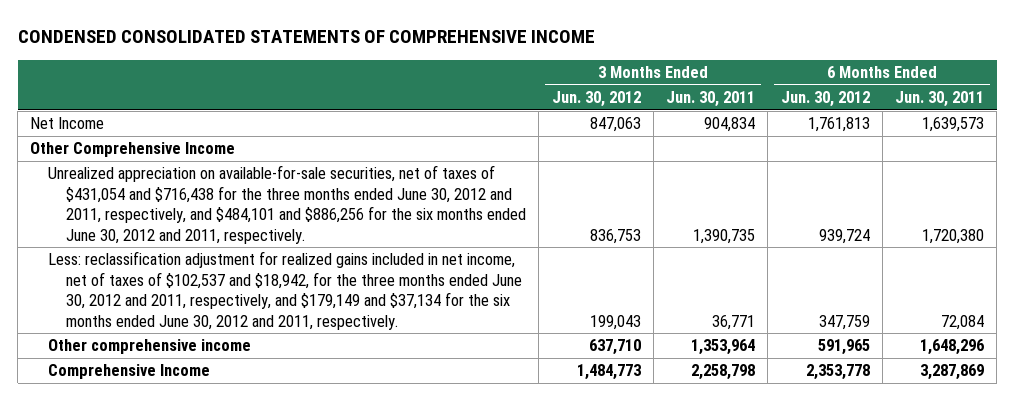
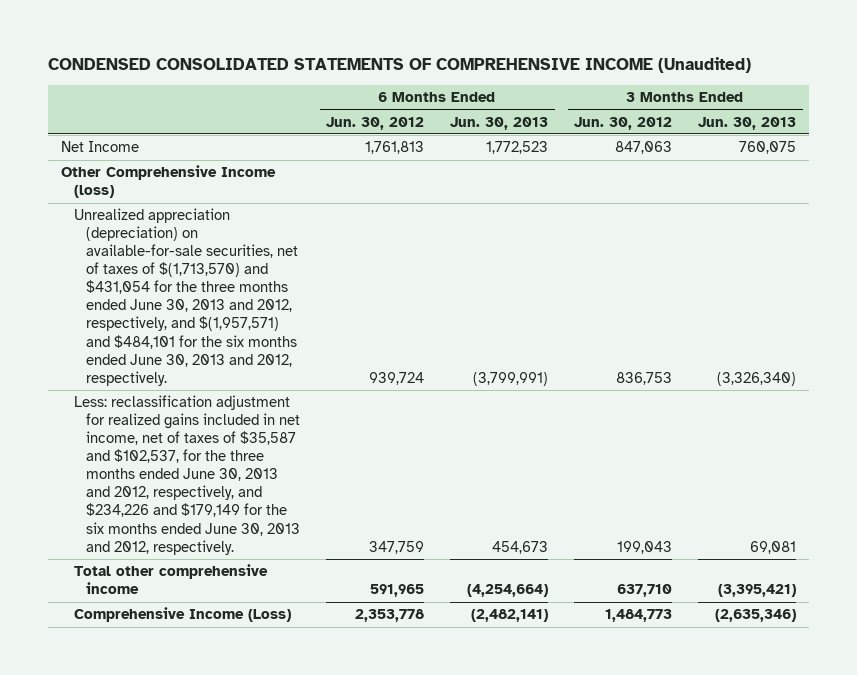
[17,30,595,44] CONDENSED CONSOLIDATED STATEMENTS OF COMPREHENSIVE INCOME -> [48,57,752,74] CONDENSED CONSOLIDATED STATEMENTS OF COMPREHENSIVE INCOME (Unaudited)
[666,91,756,108] Jun. 30, 2011 -> none
[895,91,985,108] Jun. 30, 2011 -> none
none -> [450,116,549,130] Jun. 30, 2013
none -> [698,116,797,130] Jun. 30, 2013
[30,142,236,158] Other Comprehensive Income -> [61,165,277,199] Other Comprehensive Income (loss)
[48,165,527,244] Unrealized appreciation on available-for-sale securities, net of taxes of $431,054 and $716,438 for the three months ended June 30, 2012 and 2011, respectively, and $484,101 and $886,256 for the six months ended June 30, 2012 and 2011, respectively. -> [73,208,299,386] Unrealized appreciation (depreciation) on available-for-sale securities, net of taxes of $(1,713,570) and $431,054 for the three months ended June 30, 2013 and 2012, respectively, and $(1,957,571) and $484,101 for the six months ended June 30, 2013 and 2012, respectively.
[48,251,523,330] Less: reclassification adjustment for realized gains included in net income, net of taxes of $102,537 and $18,942, for the three months ended June 30, 2012 and 2011, respectively, and $179,149 and $37,134 for the six months ended June 30, 2012 and 2011, respectively. -> [73,395,301,555] Less: reclassification adjustment for realized gains included in net income, net of taxes of $35,587 and $102,537, for the three months ended June 30, 2013 and 2012, respectively, and $234,226 and $179,149 for the six months ended June 30, 2013 and 2012, respectively.
[48,339,252,355] Other comprehensive income -> [73,564,268,595] Total other comprehensive income
[48,364,211,380] Comprehensive Income -> [73,607,291,623] Comprehensive Income (Loss)

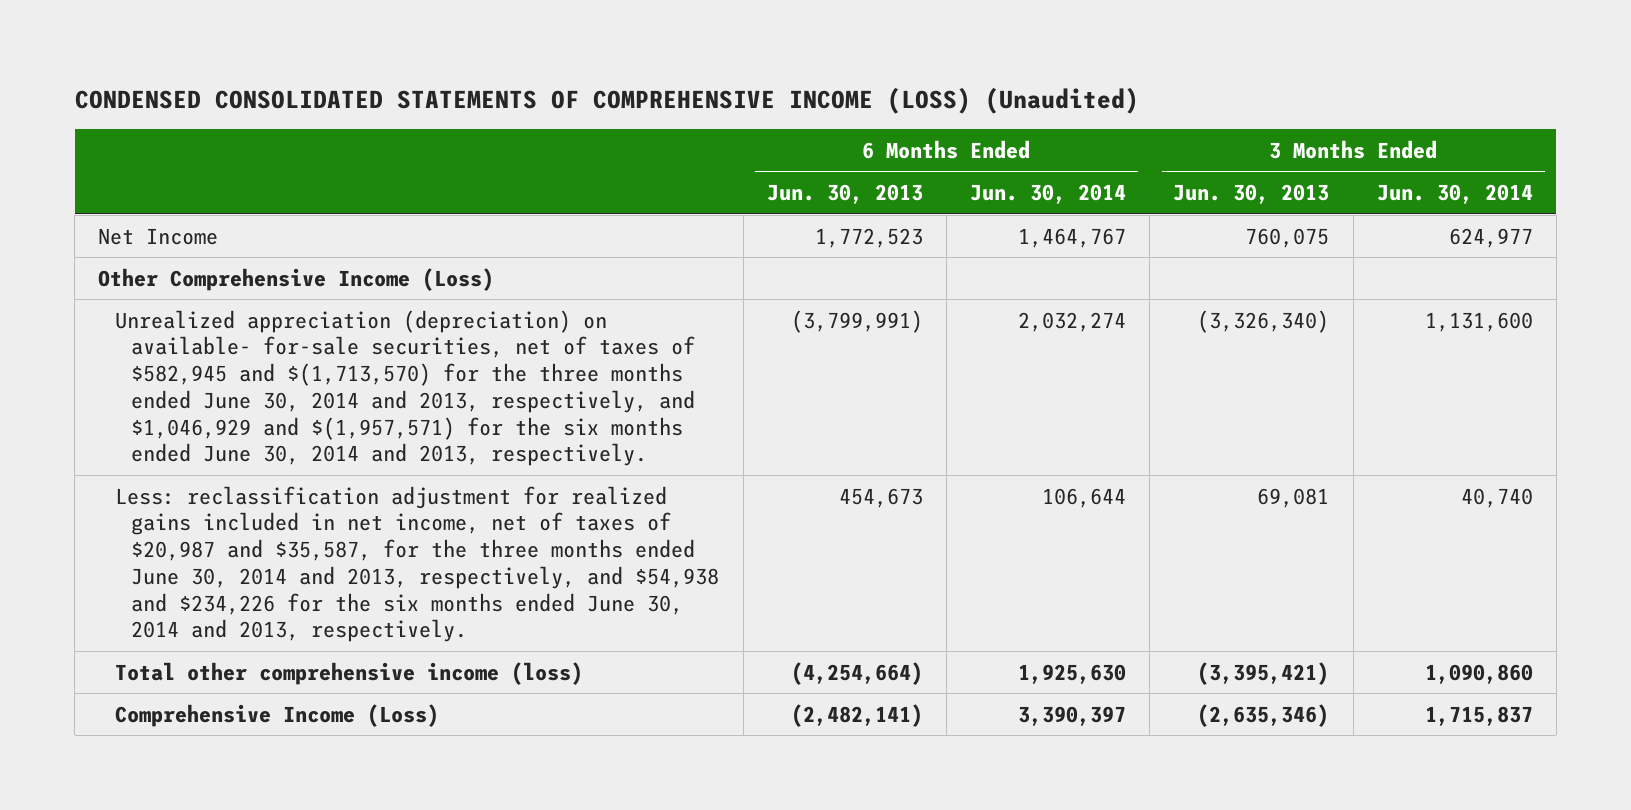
[48,57,752,74] CONDENSED CONSOLIDATED STATEMENTS OF COMPREHENSIVE INCOME (Unaudited) -> [74,86,1139,114] CONDENSED CONSOLIDATED STATEMENTS OF COMPREHENSIVE INCOME (LOSS) (Unaudited)
[326,116,425,130] Jun. 30, 2012 -> none
[574,116,673,130] Jun. 30, 2012 -> none
none -> [970,183,1127,204] Jun. 30, 2014
none -> [1376,183,1533,204] Jun. 30, 2014
[61,165,277,199] Other Comprehensive Income (loss) -> [98,267,495,291] Other Comprehensive Income (Loss)
[73,208,299,386] Unrealized appreciation (depreciation) on available-for-sale securities, net of taxes of $(1,713,570) and $431,054 for the three months ended June 30, 2013 and 2012, respectively, and $(1,957,571) and $484,101 for the six months ended June 30, 2013 and 2012, respectively. -> [114,309,696,467] Unrealized appreciation (depreciation) on available- for-sale securities, net of taxes of $582,945 and $(1,713,570) for the three months ended June 30, 2014 and 2013, respectively, and $1,046,929 and $(1,957,571) for the six months ended June 30, 2014 and 2013, respectively.
[73,395,301,555] Less: reclassification adjustment for realized gains included in net income, net of taxes of $35,587 and $102,537, for the three months ended June 30, 2013 and 2012, respectively, and $234,226 and $179,149 for the six months ended June 30, 2013 and 2012, respectively. -> [114,485,720,643] Less: reclassification adjustment for realized gains included in net income, net of taxes of $20,987 and $35,587, for the three months ended June 30, 2014 and 2013, respectively, and $54,938 and $234,226 for the six months ended June 30, 2014 and 2013, respectively.
[73,564,268,595] Total other comprehensive income -> [114,661,583,685] Total other comprehensive income (loss)

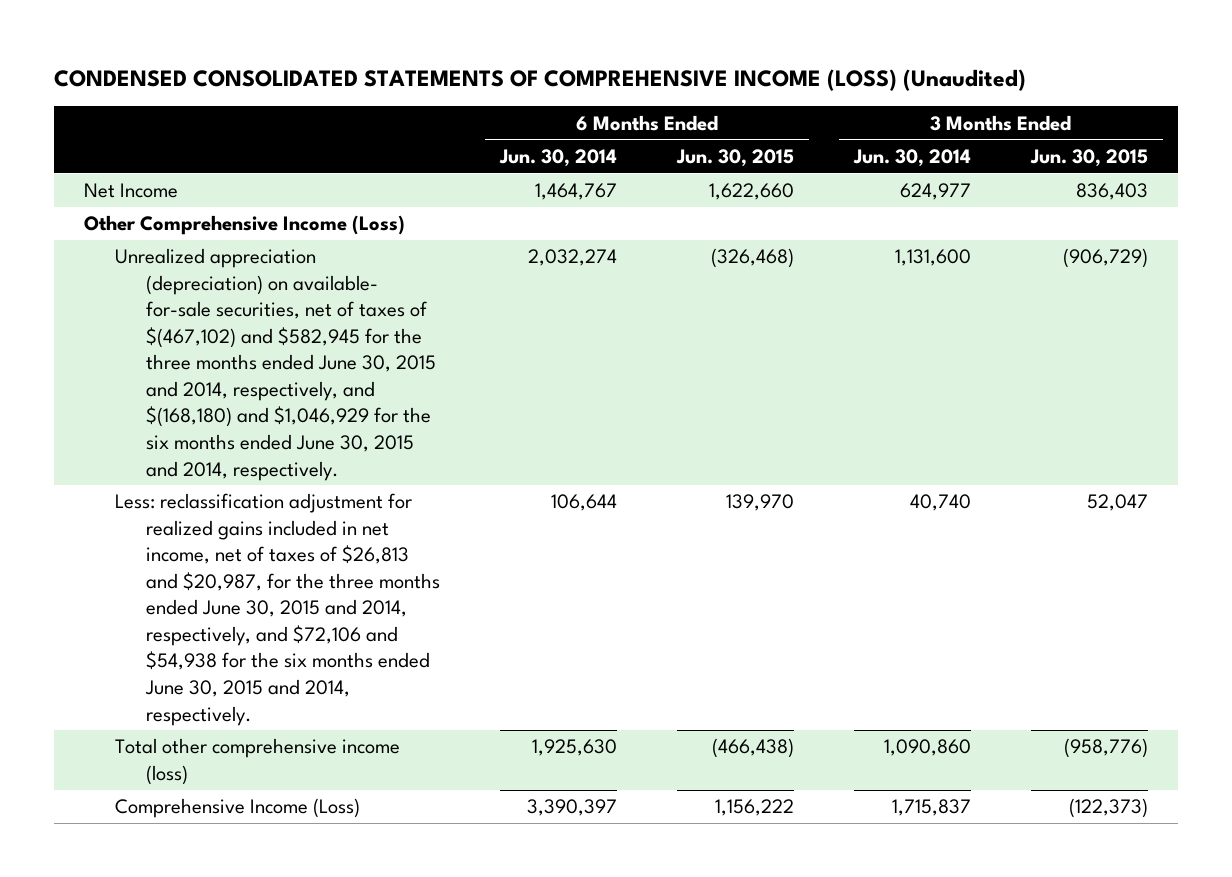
[766,183,923,204] Jun. 30, 2013 -> none
[1173,183,1330,204] Jun. 30, 2013 -> none
none -> [676,148,795,167] Jun. 30, 2015
none -> [1030,148,1149,167] Jun. 30, 2015
[114,309,696,467] Unrealized appreciation (depreciation) on available- for-sale securities, net of taxes of $582,945 and $(1,713,570) for the three months ended June 30, 2014 and 2013, respectively, and $1,046,929 and $(1,957,571) for the six months ended June 30, 2014 and 2013, respectively. -> [115,248,437,481] Unrealized appreciation (depreciation) on available- for-sale securities, net of taxes of $(467,102) and $582,945 for the three months ended June 30, 2015 and 2014, respectively, and $(168,180) and $1,046,929 for the six months ended June 30, 2015 and 2014, respectively.
[114,485,720,643] Less: reclassification adjustment for realized gains included in net income, net of taxes of $20,987 and $35,587, for the three months ended June 30, 2014 and 2013, respectively, and $54,938 and $234,226 for the six months ended June 30, 2014 and 2013, respectively. -> [115,493,441,726] Less: reclassification adjustment for realized gains included in net income, net of taxes of $26,813 and $20,987, for the three months ended June 30, 2015 and 2014, respectively, and $72,106 and $54,938 for the six months ended June 30, 2015 and 2014, respectively.

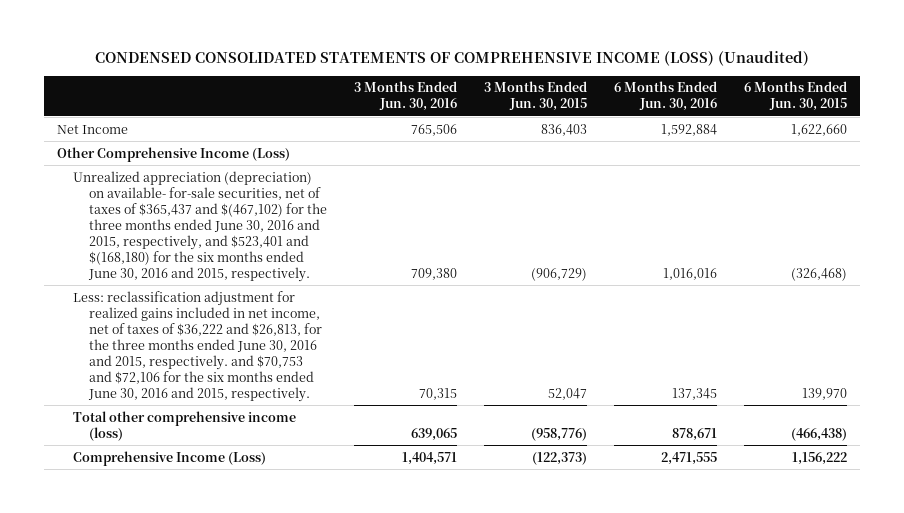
[499,148,618,167] Jun. 30, 2014 -> none
[853,148,972,167] Jun. 30, 2014 -> none
none -> [354,81,458,112] 3 Months Ended Jun. 30, 2016
none -> [614,81,718,112] 6 Months Ended Jun. 30, 2016
[115,248,437,481] Unrealized appreciation (depreciation) on available- for-sale securities, net of taxes of $(467,102) and $582,945 for the three months ended June 30, 2015 and 2014, respectively, and $(168,180) and $1,046,929 for the six months ended June 30, 2015 and 2014, respectively. -> [73,170,328,282] Unrealized appreciation (depreciation) on available- for-sale securities, net of taxes of $365,437 and $(467,102) for the three months ended June 30, 2016 and 2015, respectively, and $523,401 and $(168,180) for the six months ended June 30, 2016 and 2015, respectively.
[115,493,441,726] Less: reclassification adjustment for realized gains included in net income, net of taxes of $26,813 and $20,987, for the three months ended June 30, 2015 and 2014, respectively, and $72,106 and $54,938 for the six months ended June 30, 2015 and 2014, respectively. -> [73,290,323,402] Less: reclassification adjustment for realized gains included in net income, net of taxes of $36,222 and $26,813, for the three months ended June 30, 2016 and 2015, respectively. and $70,753 and $72,106 for the six months ended June 30, 2016 and 2015, respectively.

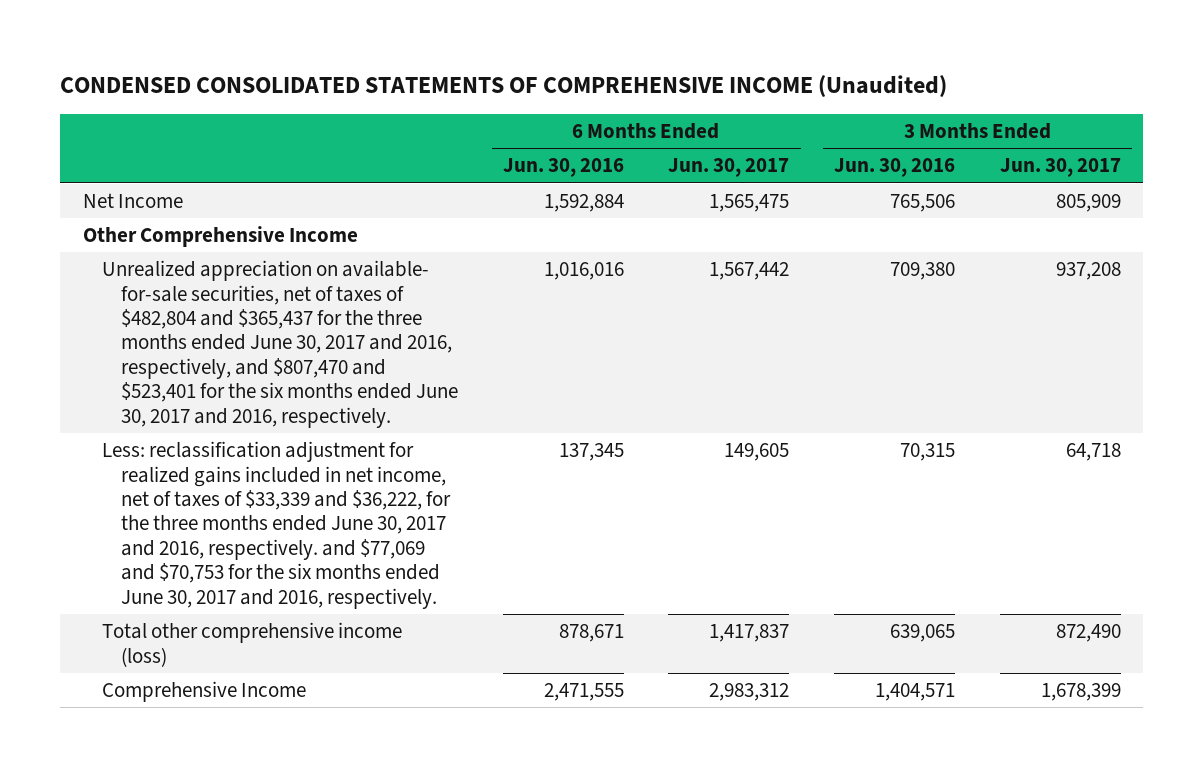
[95,51,810,67] CONDENSED CONSOLIDATED STATEMENTS OF COMPREHENSIVE INCOME (LOSS) (Unaudited) -> [60,74,948,97] CONDENSED CONSOLIDATED STATEMENTS OF COMPREHENSIVE INCOME (Unaudited)
[484,81,588,112] 3 Months Ended Jun. 30, 2015 -> none
[744,81,848,112] 6 Months Ended Jun. 30, 2015 -> none
none -> [668,158,790,178] Jun. 30, 2017
none -> [999,158,1121,178] Jun. 30, 2017
[56,146,290,162] Other Comprehensive Income (Loss) -> [82,226,358,248] Other Comprehensive Income
[73,170,328,282] Unrealized appreciation (depreciation) on available- for-sale securities, net of taxes of $365,437 and $(467,102) for the three months ended June 30, 2016 and 2015, respectively, and $523,401 and $(168,180) for the six months ended June 30, 2016 and 2015, respectively. -> [101,260,458,428] Unrealized appreciation on available- for-sale securities, net of taxes of $482,804 and $365,437 for the three months ended June 30, 2017 and 2016, respectively, and $807,470 and $523,401 for the six months ended June 30, 2017 and 2016, respectively.
[73,290,323,402] Less: reclassification adjustment for realized gains included in net income, net of taxes of $36,222 and $26,813, for the three months ended June 30, 2016 and 2015, respectively. and $70,753 and $72,106 for the six months ended June 30, 2016 and 2015, respectively. -> [101,441,451,609] Less: reclassification adjustment for realized gains included in net income, net of taxes of $33,339 and $36,222, for the three months ended June 30, 2017 and 2016, respectively. and $77,069 and $70,753 for the six months ended June 30, 2017 and 2016, respectively.
[73,450,267,466] Comprehensive Income (Loss) -> [101,681,306,703] Comprehensive Income

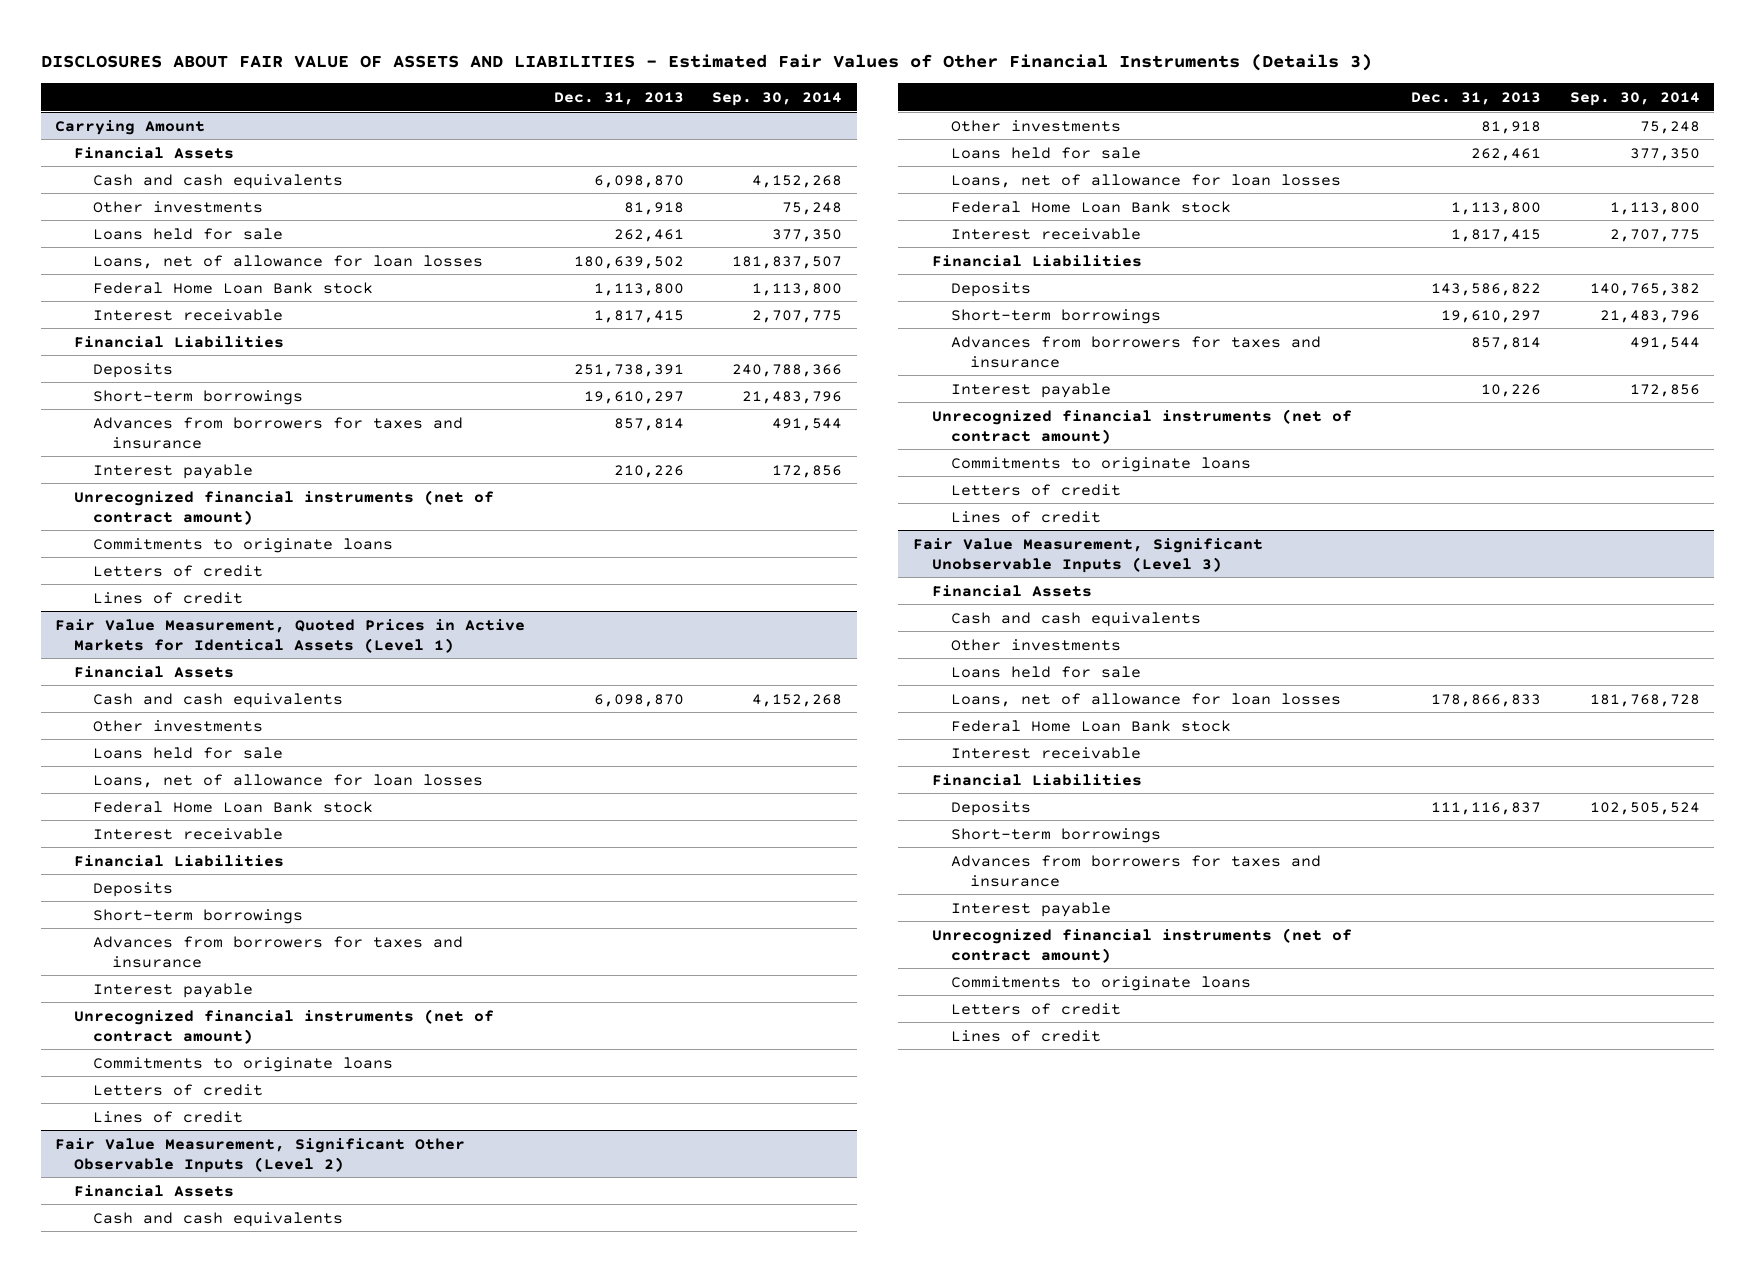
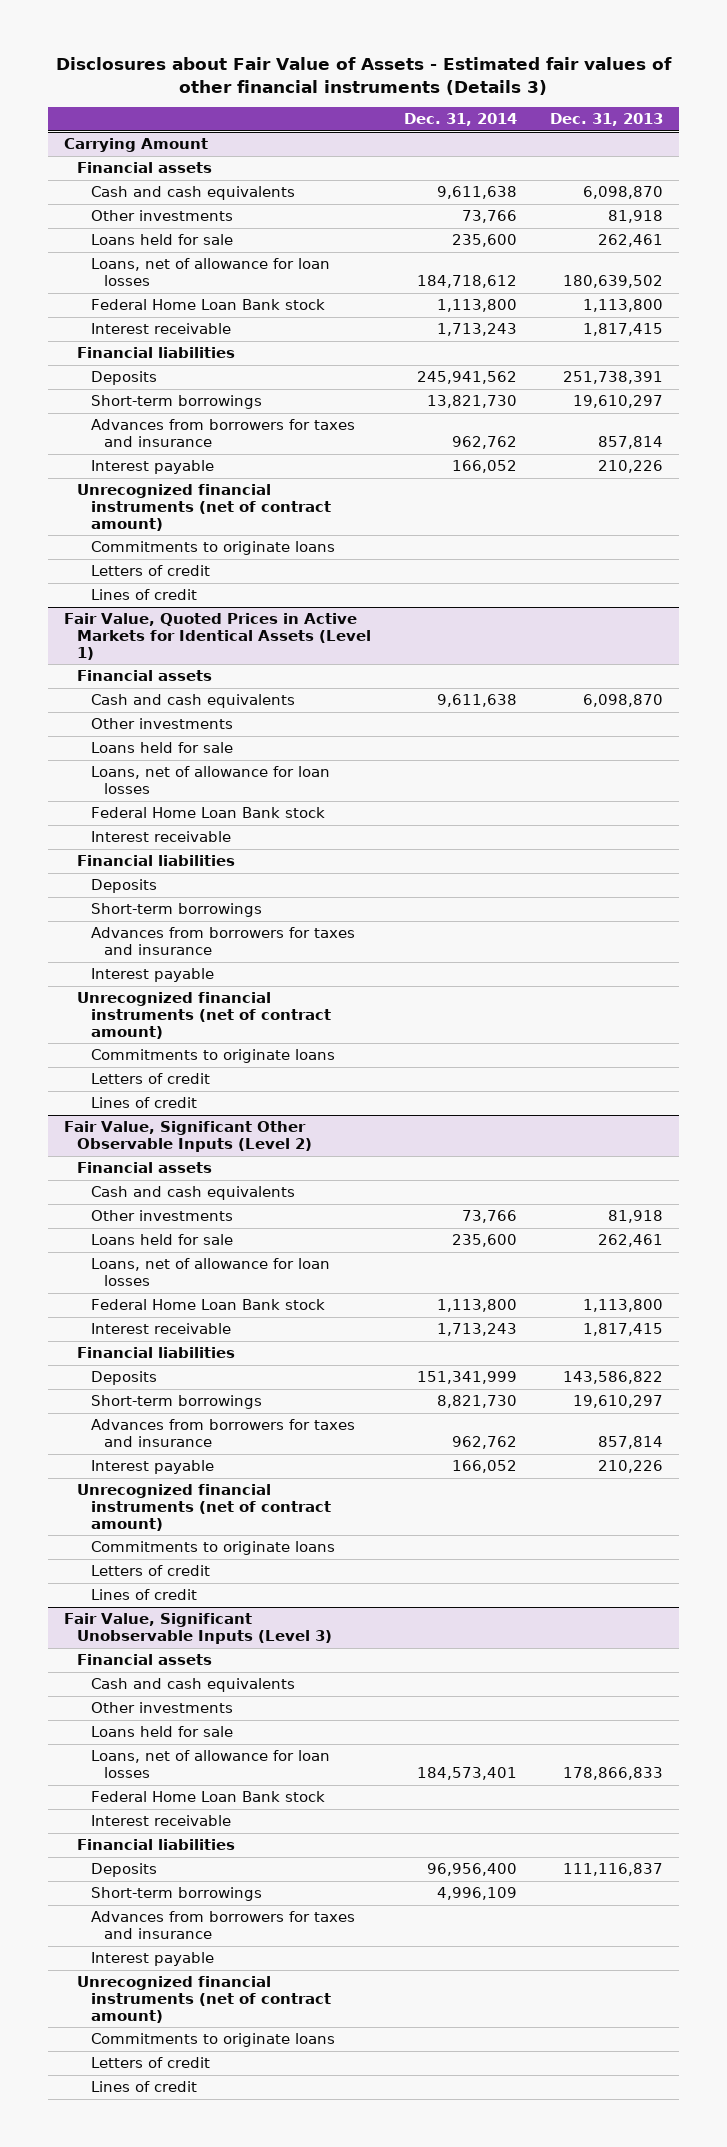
[40,53,1372,71] DISCLOSURES ABOUT FAIR VALUE OF ASSETS AND LIABILITIES - Estimated Fair Values of Other Financial Instruments (Details 3) -> [56,57,673,95] Disclosures about Fair Value of Assets - Estimated fair values of other financial instruments (Details 3)
[712,91,843,106] Sep. 30, 2014 -> none
none -> [403,113,517,127] Dec. 31, 2014
[74,146,235,159] Financial Assets -> [77,162,213,174] Financial assets
[74,335,285,348] Financial Liabilities -> [77,347,236,359] Financial liabilities
[55,618,526,653] Fair Value Measurement, Quoted Prices in Active Markets for Identical Assets (Level 1) -> [64,613,372,660] Fair Value, Quoted Prices in Active Markets for Identical Assets (Level 1)
[74,665,235,678] Financial Assets -> [77,670,213,682] Financial assets
[74,854,285,867] Financial Liabilities -> [77,855,236,867] Financial liabilities
[55,1137,466,1173] Fair Value Measurement, Significant Other Observable Inputs (Level 2) -> [64,1121,313,1152] Fair Value, Significant Other Observable Inputs (Level 2)
[74,1184,235,1197] Financial Assets -> [77,1162,213,1174] Financial assets
[931,254,1142,267] Financial Liabilities -> [77,1347,236,1359] Financial liabilities
[1481,383,1542,397] 10,226 -> [597,1460,663,1474] 210,226
[912,537,1263,573] Fair Value Measurement, Significant Unobservable Inputs (Level 3) -> [64,1613,333,1644] Fair Value, Significant Unobservable Inputs (Level 3)
[931,584,1092,597] Financial Assets -> [77,1654,213,1666] Financial assets
[931,773,1142,786] Financial Liabilities -> [77,1839,236,1851] Financial liabilities

